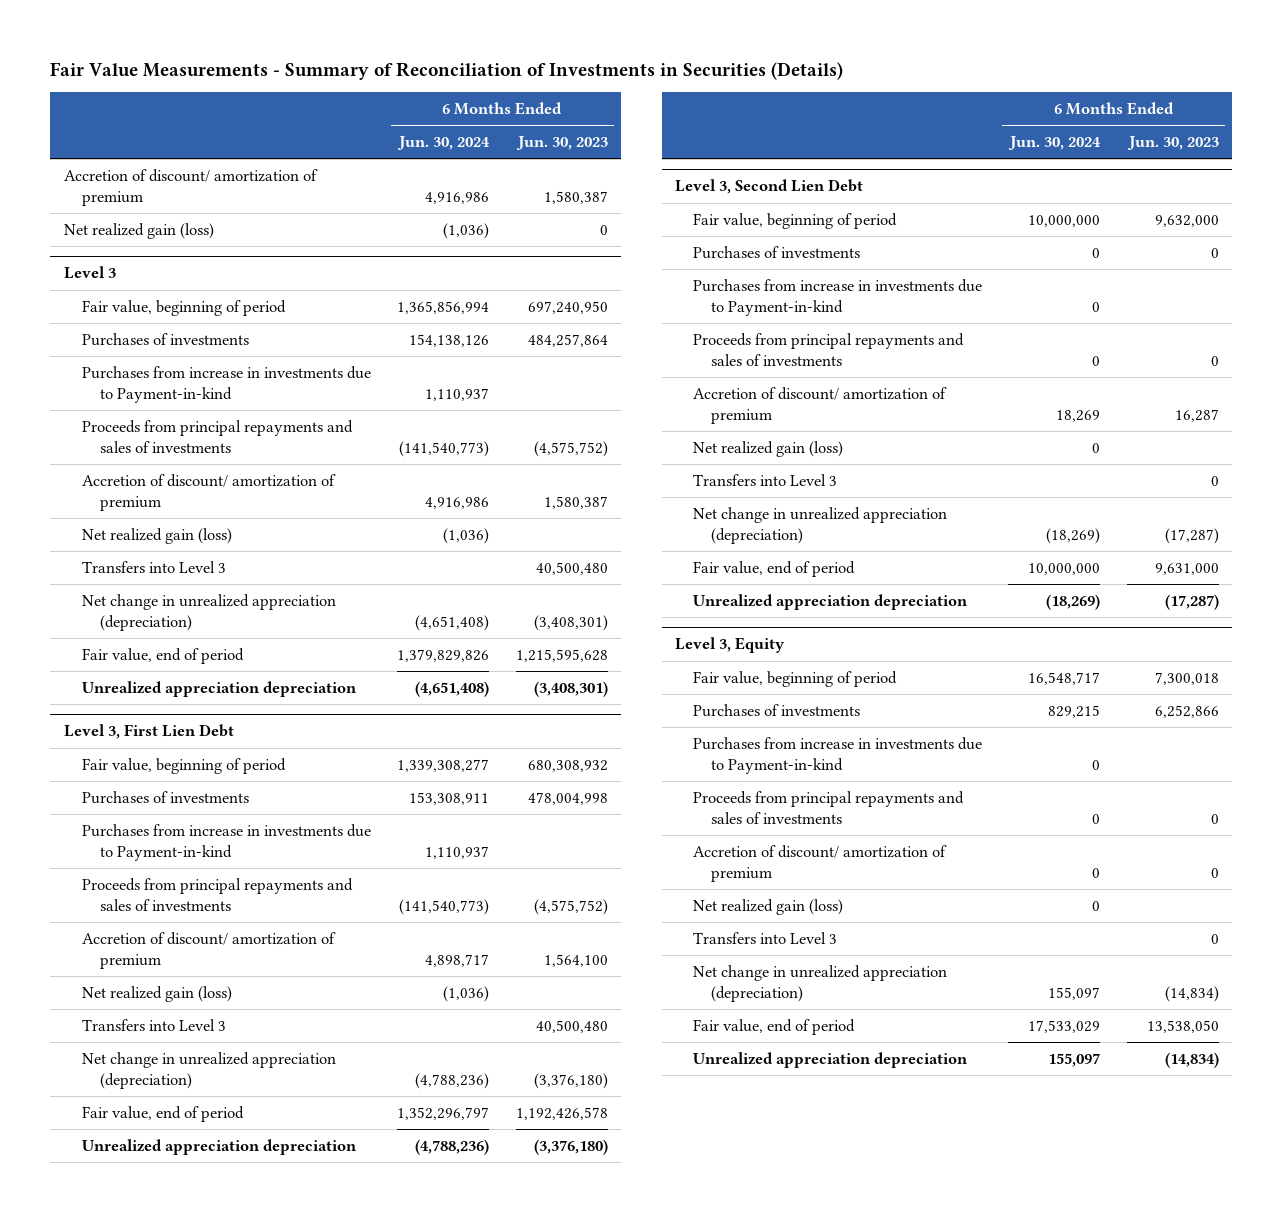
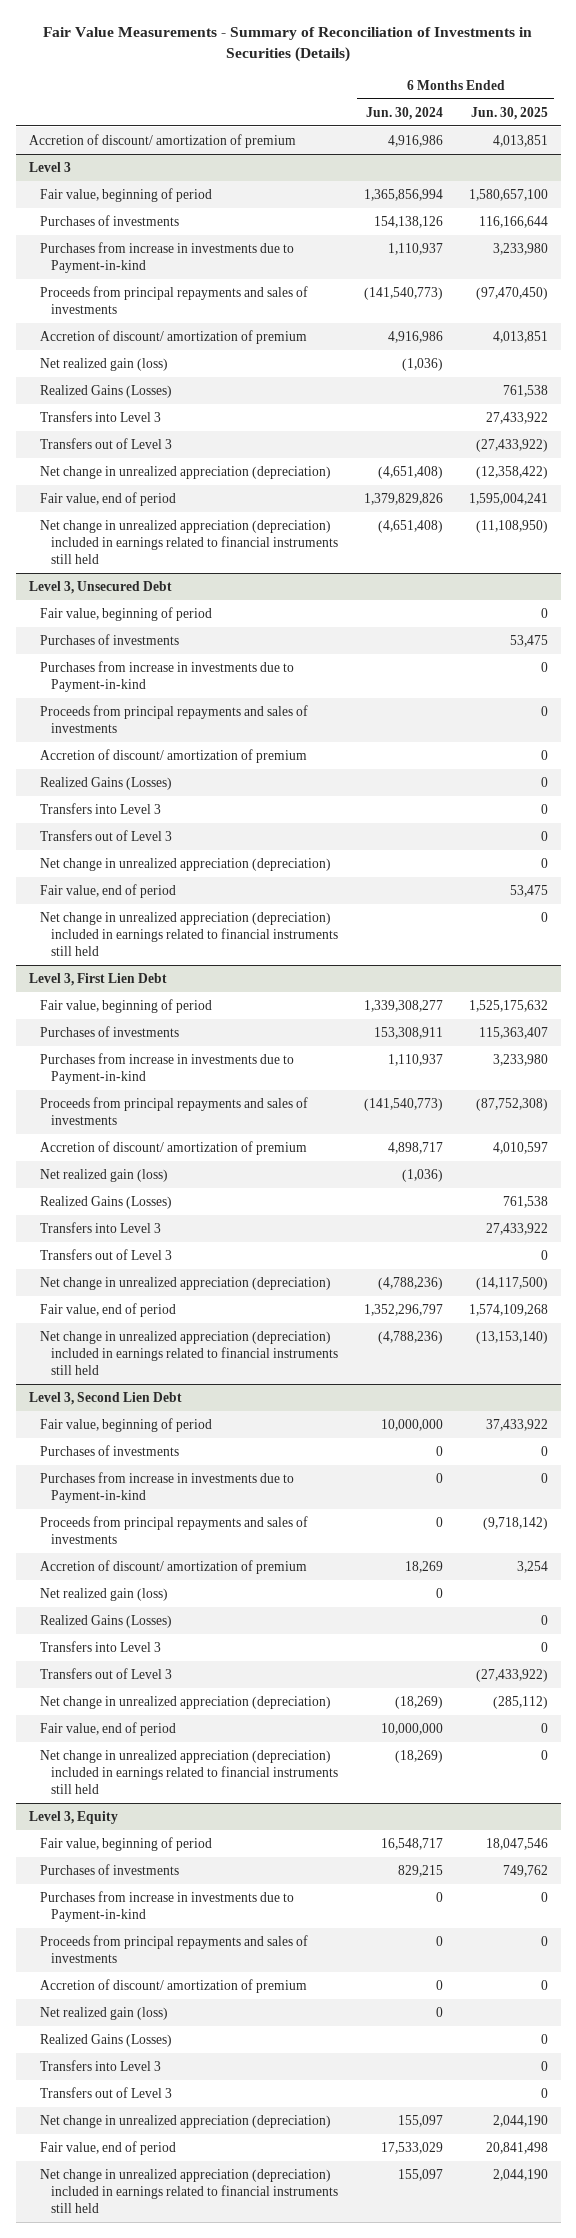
[515,136,608,151] Jun. 30, 2023 -> none
none -> [470,106,548,120] Jun. 30, 2025
[63,222,214,239] Net realized gain (loss) -> none
none -> [39,384,172,398] Realized Gains (Losses)
none -> [39,437,172,449] Transfers out of Level 3
[81,680,357,697] Unrealized appreciation depreciation -> [39,519,338,565] Net change in unrealized appreciation (depreciation) included in earnings related to financial instruments still held
none -> [28,580,172,594] Level 3, Unsecured Debt
none -> [39,606,212,621] Fair value, beginning of period
none -> [39,633,179,645] Purchases of investments
none -> [39,660,294,693] Purchases from increase in investments due to Payment-in-kind
none -> [39,704,308,734] Proceeds from principal repayments and sales of investments
none -> [39,748,307,763] Accretion of discount/ amortization of premium
none -> [39,776,172,790] Realized Gains (Losses)
none -> [39,802,161,814] Transfers into Level 3
none -> [39,829,172,841] Transfers out of Level 3
none -> [39,857,331,871] Net change in unrealized appreciation (depreciation)
none -> [39,883,176,898] Fair value, end of period
none -> [39,911,338,957] Net change in unrealized appreciation (depreciation) included in earnings related to financial instruments still held
none -> [39,1195,172,1209] Realized Gains (Losses)
none -> [39,1248,172,1260] Transfers out of Level 3
[81,1138,357,1155] Unrealized appreciation depreciation -> [39,1330,338,1376] Net change in unrealized appreciation (depreciation) included in earnings related to financial instruments still held
none -> [39,1614,172,1628] Realized Gains (Losses)
none -> [39,1667,172,1679] Transfers out of Level 3
[693,593,969,610] Unrealized appreciation depreciation -> [39,1749,338,1795] Net change in unrealized appreciation (depreciation) included in earnings related to financial instruments still held
none -> [39,2033,172,2047] Realized Gains (Losses)
none -> [39,2086,172,2098] Transfers out of Level 3
[693,1051,969,1068] Unrealized appreciation depreciation -> [39,2168,338,2214] Net change in unrealized appreciation (depreciation) included in earnings related to financial instruments still held

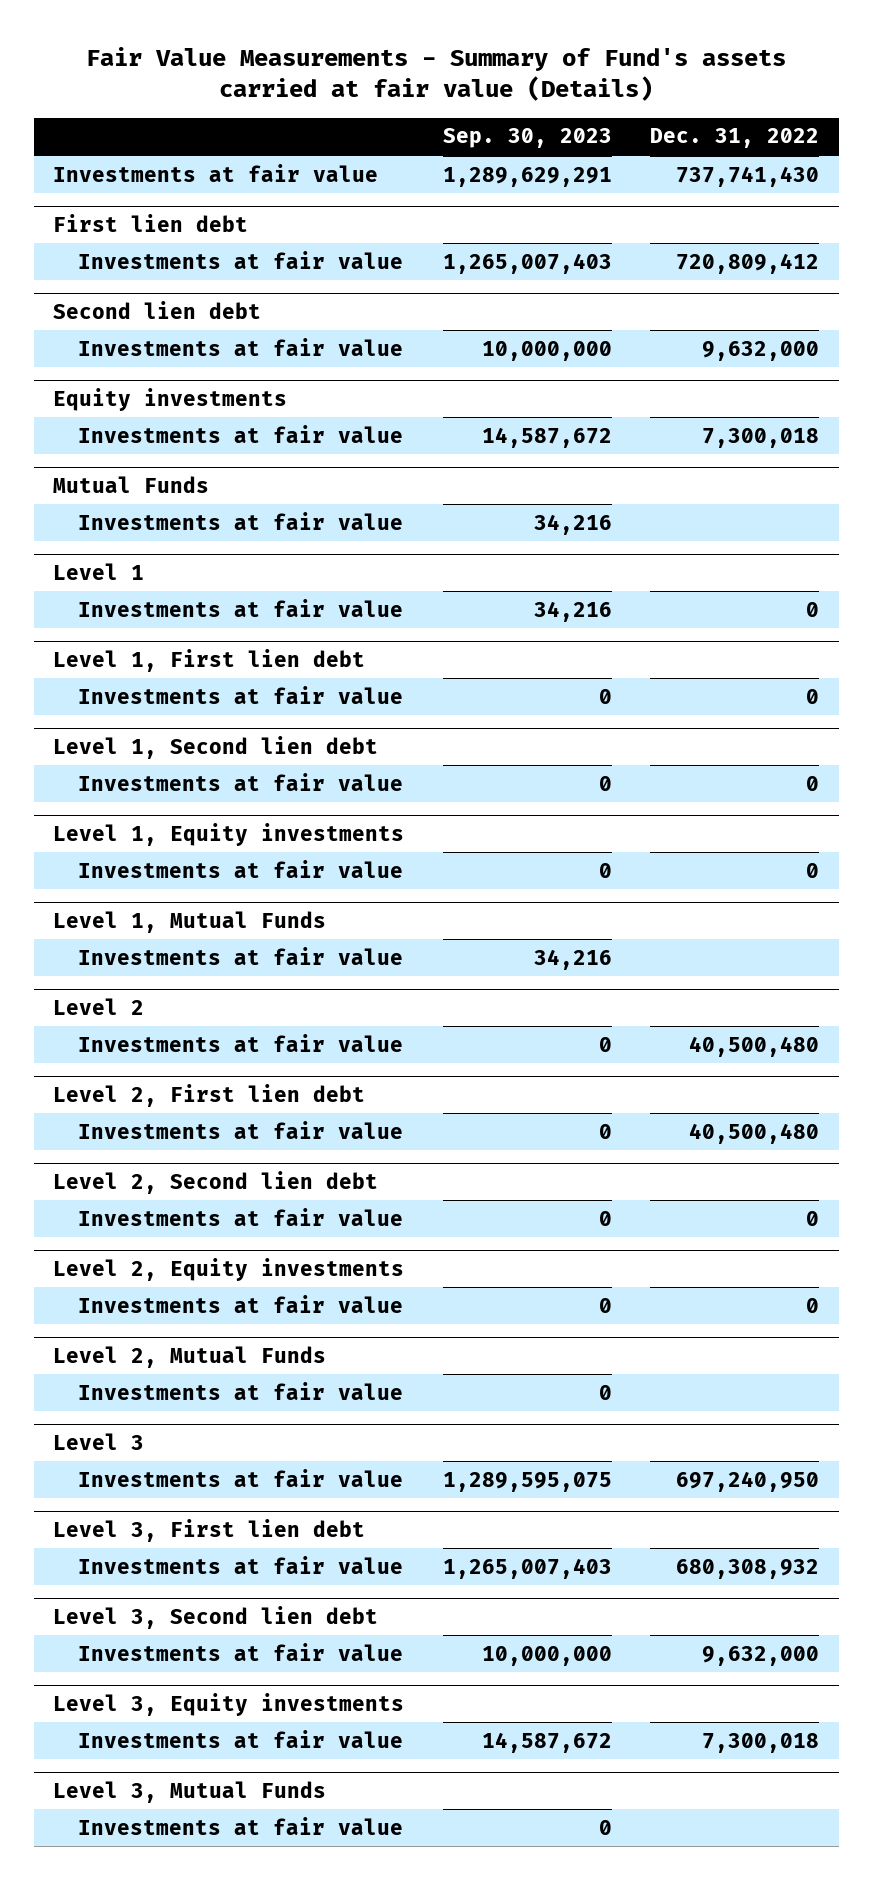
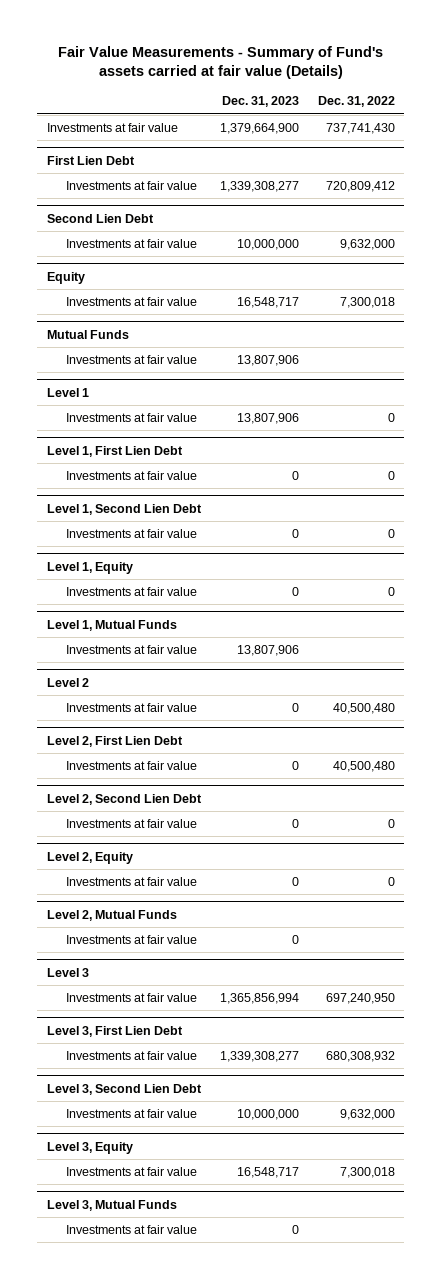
[442,128,612,149] Sep. 30, 2023 -> none
none -> [221,96,299,108] Dec. 31, 2023
[53,213,249,232] First lien debt -> [46,155,135,165] First Lien Debt
[53,300,262,319] Second lien debt -> [46,213,154,223] Second Lien Debt
[53,387,288,411] Equity investments -> [46,271,85,284] Equity
[53,648,366,672] Level 1, First lien debt -> [46,445,183,457] Level 1, First Lien Debt
[53,735,379,759] Level 1, Second lien debt -> [46,503,202,515] Level 1, Second Lien Debt
[53,822,405,846] Level 1, Equity investments -> [46,561,133,574] Level 1, Equity
[53,1083,366,1107] Level 2, First lien debt -> [46,735,183,747] Level 2, First Lien Debt
[53,1170,379,1194] Level 2, Second lien debt -> [46,793,202,805] Level 2, Second Lien Debt
[53,1257,405,1281] Level 2, Equity investments -> [46,851,133,864] Level 2, Equity
[53,1518,366,1542] Level 3, First lien debt -> [46,1025,183,1037] Level 3, First Lien Debt
[53,1605,379,1629] Level 3, Second lien debt -> [46,1083,202,1095] Level 3, Second Lien Debt
[53,1692,405,1716] Level 3, Equity investments -> [46,1141,133,1154] Level 3, Equity

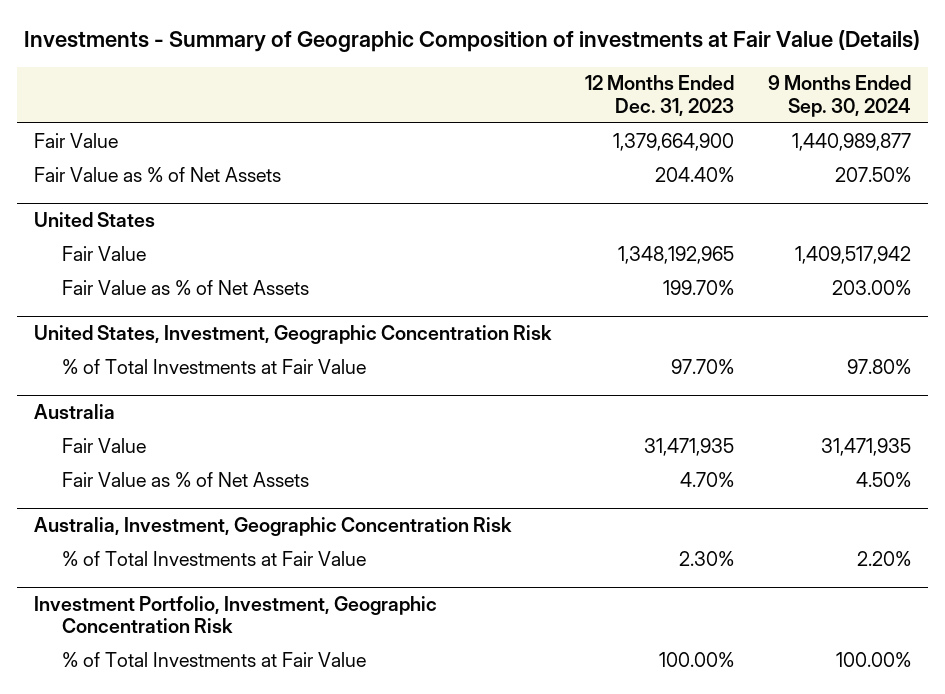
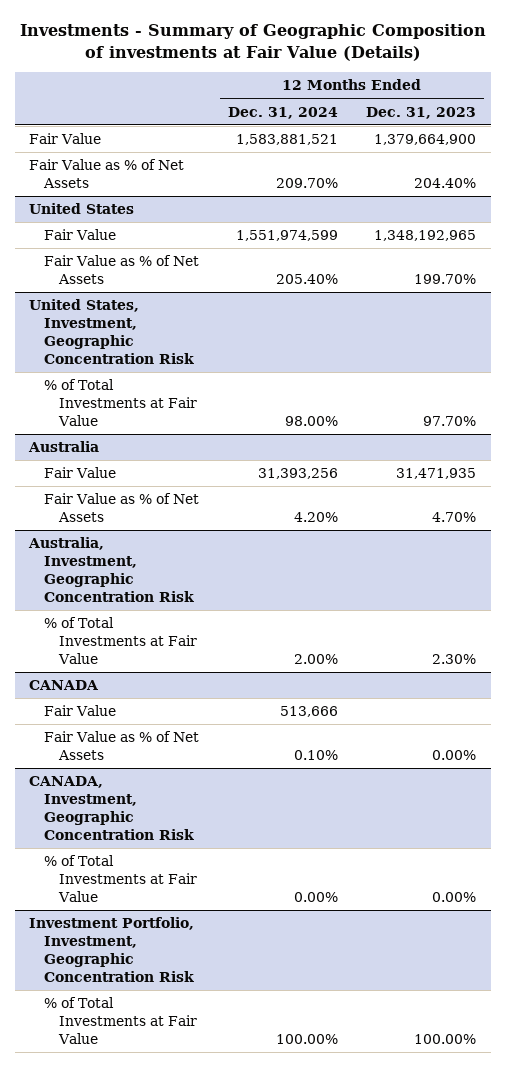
[767,75,911,117] 9 Months Ended Sep. 30, 2024 -> none
none -> [227,106,338,119] Dec. 31, 2024
none -> [28,680,99,691] CANADA
none -> [43,705,116,717] Fair Value
none -> [43,731,199,761] Fair Value as % of Net Assets
none -> [28,776,194,840] CANADA, Investment, Geographic Concentration Risk
none -> [43,855,198,902] % of Total Investments at Fair Value

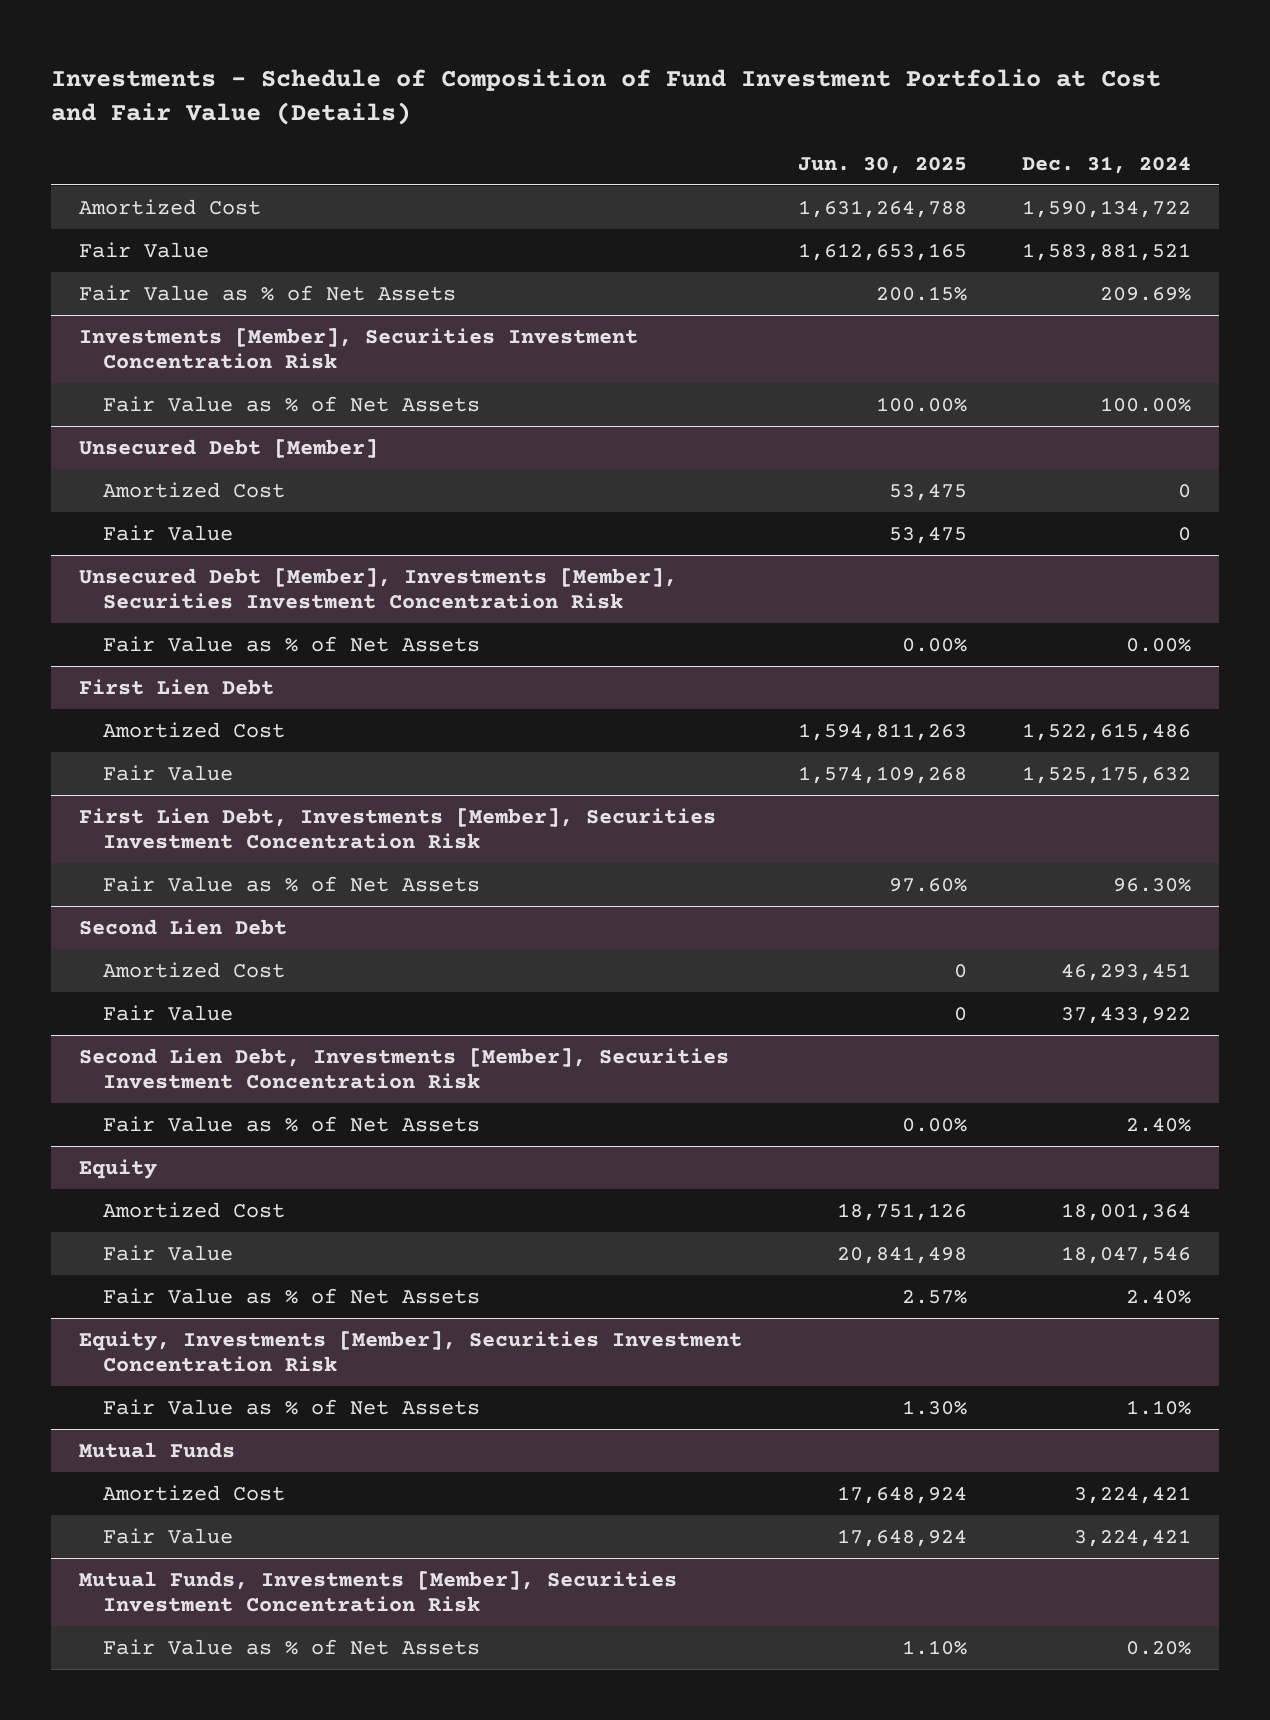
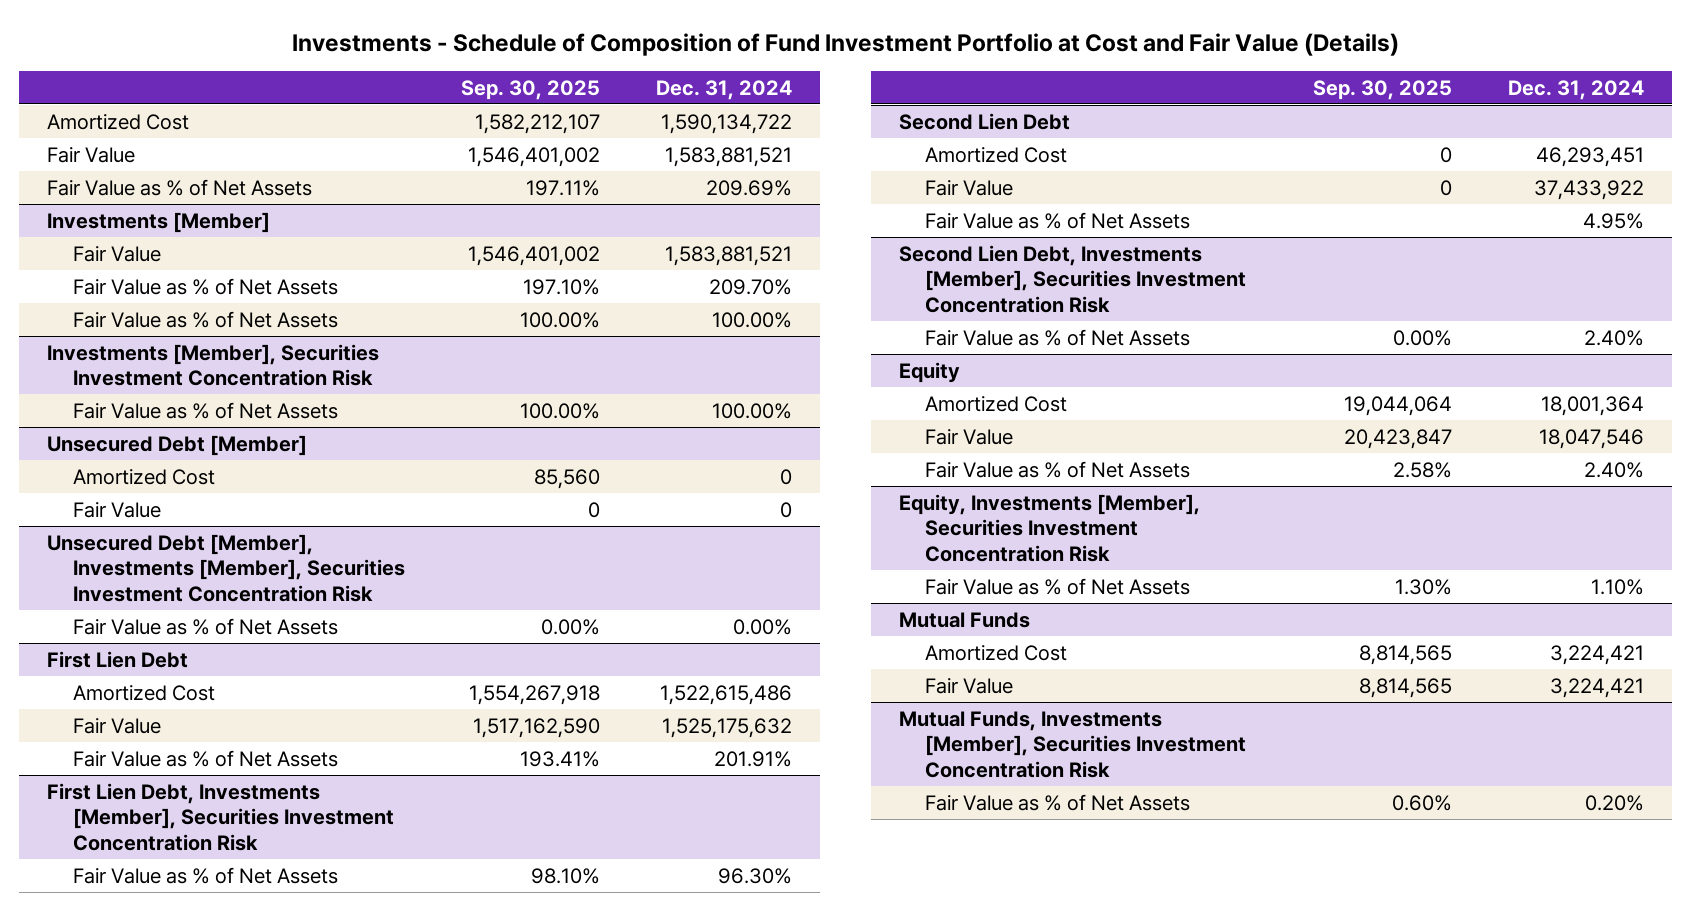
[797,156,967,174] Jun. 30, 2025 -> none
none -> [461,79,601,100] Sep. 30, 2025
none -> [47,211,271,233] Investments [Member]
none -> [73,245,162,262] Fair Value
none -> [73,277,339,295] Fair Value as % of Net Assets
none -> [73,310,339,328] Fair Value as % of Net Assets
none -> [73,749,339,767] Fair Value as % of Net Assets
none -> [925,211,1191,229] Fair Value as % of Net Assets

